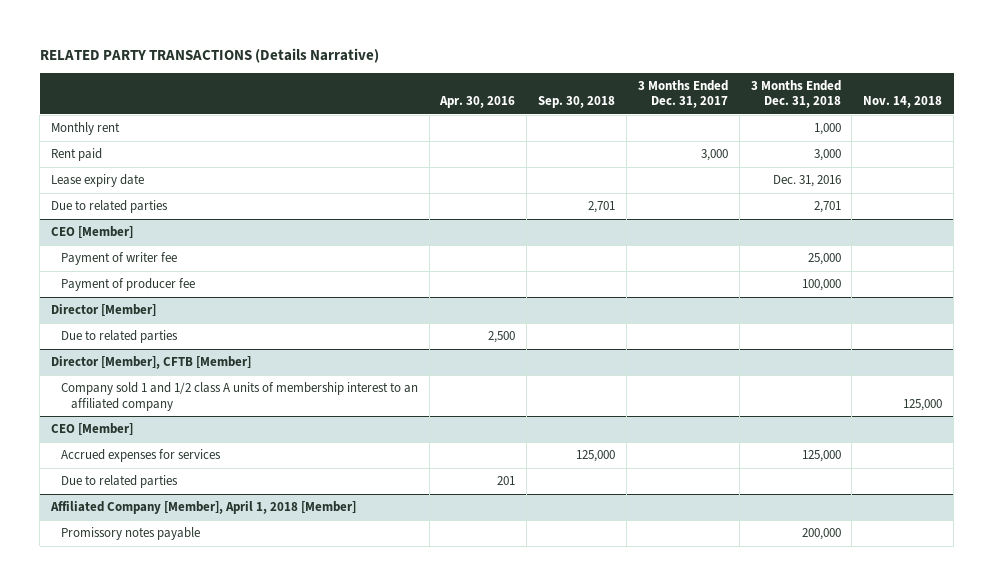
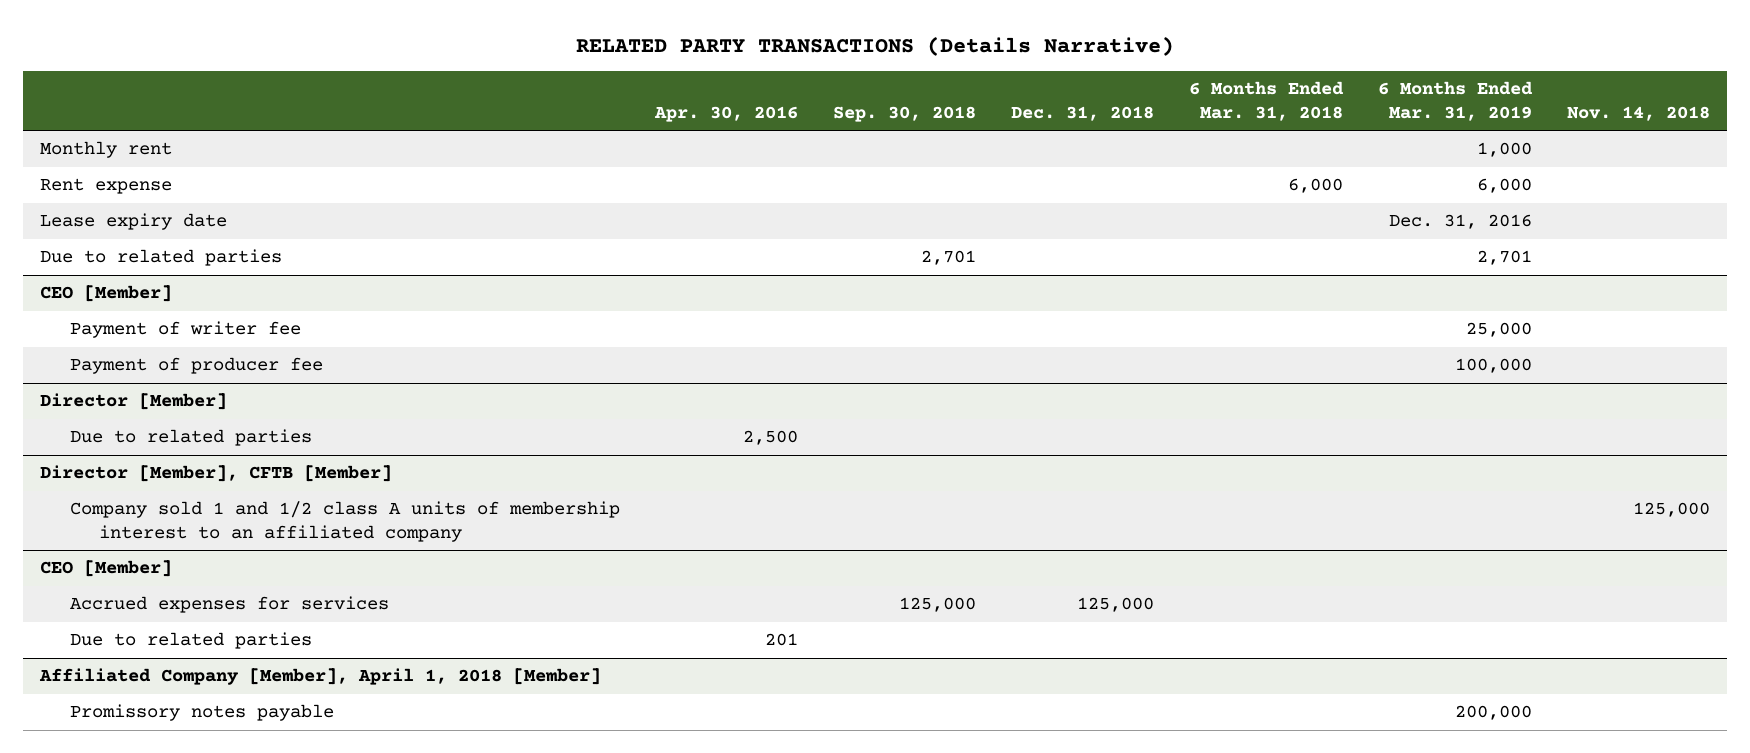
[637,79,728,109] 3 Months Ended Dec. 31, 2017 -> none
[750,79,841,109] 3 Months Ended Dec. 31, 2018 -> none
none -> [1010,105,1154,121] Dec. 31, 2018
none -> [1188,81,1344,121] 6 Months Ended Mar. 31, 2018
none -> [1377,81,1533,121] 6 Months Ended Mar. 31, 2019
[50,148,102,162] Rent paid -> [40,178,173,195] Rent expense

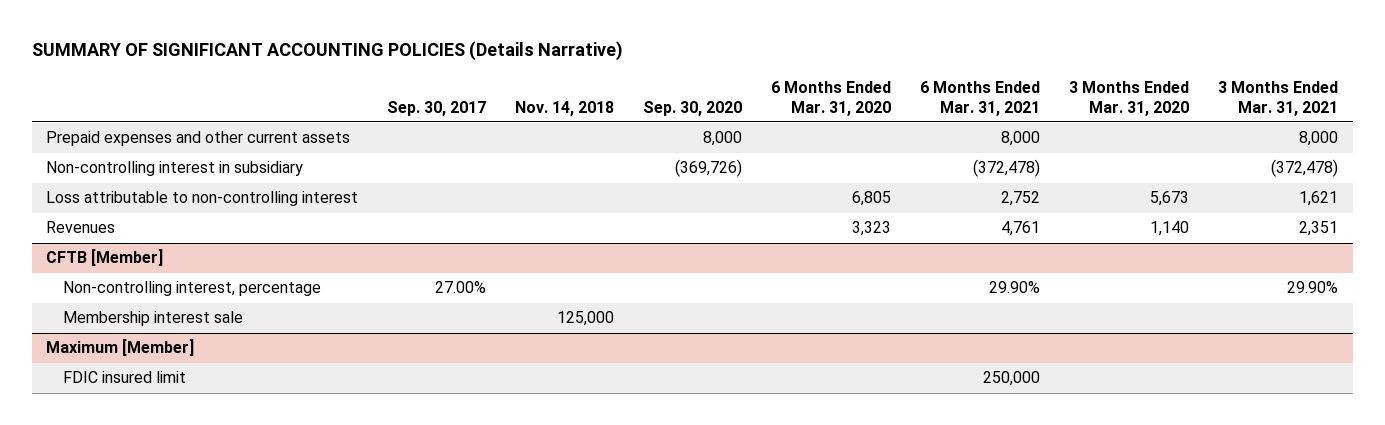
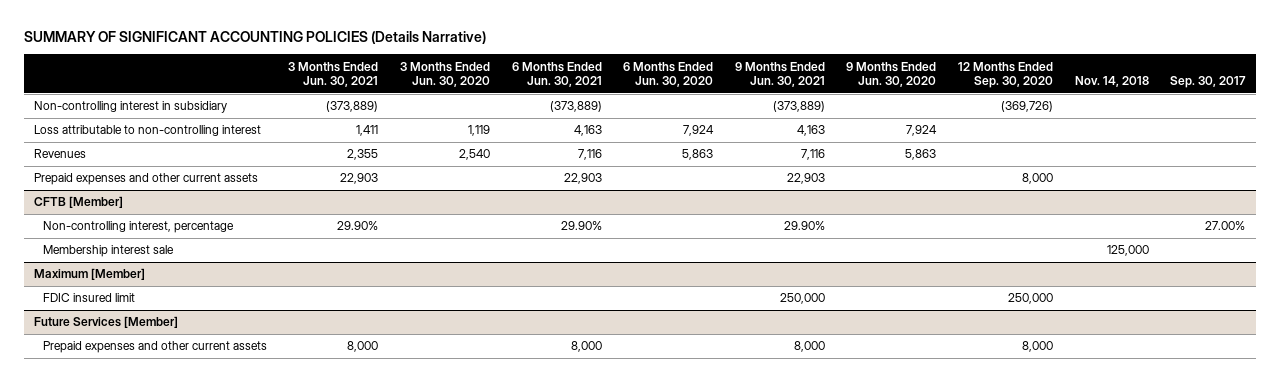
[643,100,743,116] Sep. 30, 2020 -> none
[771,80,892,116] 6 Months Ended Mar. 31, 2020 -> none
[920,80,1041,116] 6 Months Ended Mar. 31, 2021 -> none
[1069,80,1190,116] 3 Months Ended Mar. 31, 2020 -> none
[1218,80,1339,116] 3 Months Ended Mar. 31, 2021 -> none
none -> [288,61,379,88] 3 Months Ended Jun. 30, 2021
none -> [400,61,491,88] 3 Months Ended Jun. 30, 2020
none -> [511,61,602,88] 6 Months Ended Jun. 30, 2021
none -> [623,61,714,88] 6 Months Ended Jun. 30, 2020
none -> [734,61,825,88] 9 Months Ended Jun. 30, 2021
none -> [846,61,937,88] 9 Months Ended Jun. 30, 2020
none -> [958,61,1054,89] 12 Months Ended Sep. 30, 2020
[46,131,351,147] Prepaid expenses and other current assets -> [34,173,259,186] Prepaid expenses and other current assets
none -> [34,316,179,329] Future Services [Member]
none -> [42,341,267,354] Prepaid expenses and other current assets

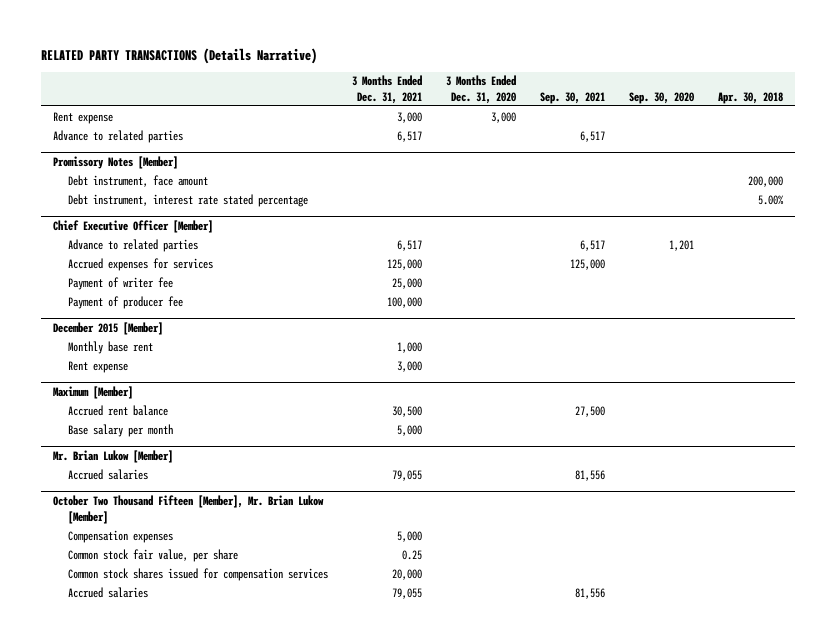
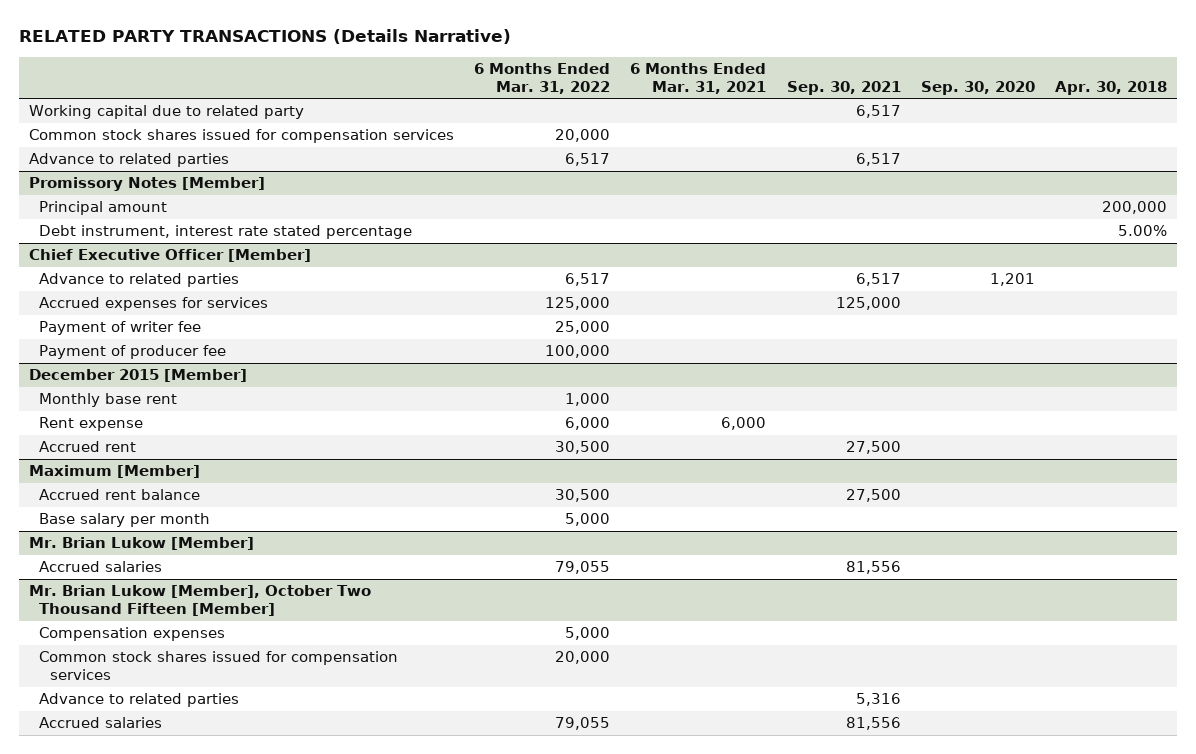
[351,75,422,104] 3 Months Ended Dec. 31, 2021 -> none
[445,75,516,104] 3 Months Ended Dec. 31, 2020 -> none
none -> [474,62,611,94] 6 Months Ended Mar. 31, 2022
none -> [630,62,767,94] 6 Months Ended Mar. 31, 2021
[52,111,113,124] Rent expense -> none
none -> [28,105,304,120] Working capital due to related party
none -> [28,129,454,144] Common stock shares issued for compensation services
[67,174,208,187] Debt instrument, face amount -> [39,201,168,216] Principal amount
none -> [39,441,137,453] Accrued rent
[52,495,324,524] October Two Thousand Fifteen [Member], Mr. Brian Lukow [Member] -> [28,585,371,617] Mr. Brian Lukow [Member], October Two Thousand Fifteen [Member]
[67,548,238,562] Common stock fair value, per share -> none
none -> [39,693,240,708] Advance to related parties

